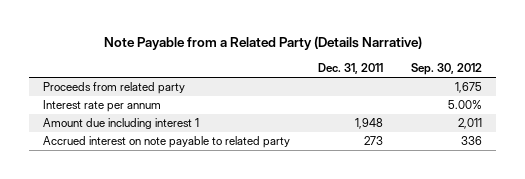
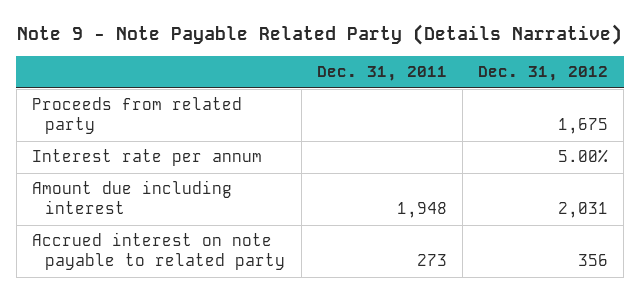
[103,35,422,50] Note Payable from a Related Party (Details Narrative) -> [17,24,623,46] Note 9 - Note Payable Related Party (Details Narrative)
[411,63,483,76] Sep. 30, 2012 -> none
none -> [478,66,609,82] Dec. 31, 2012
[42,118,199,130] Amount due including interest 1 -> [32,180,233,215] Amount due including interest

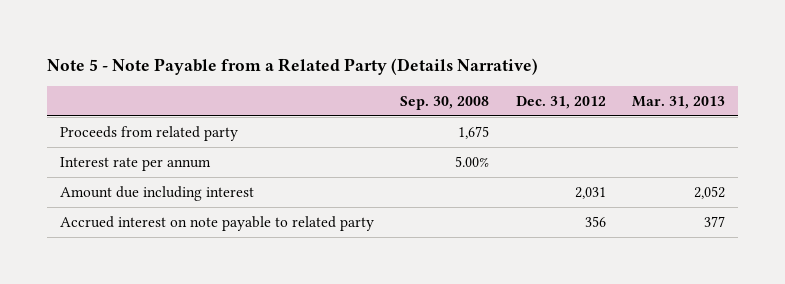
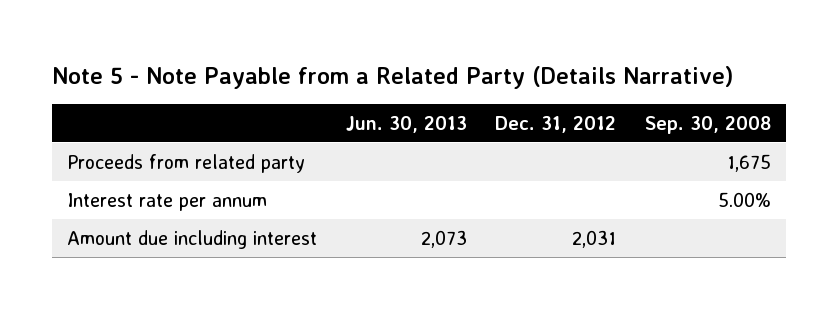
[632,95,726,109] Mar. 31, 2013 -> none
none -> [345,115,467,133] Jun. 30, 2013
[60,215,375,231] Accrued interest on note payable to related party -> none

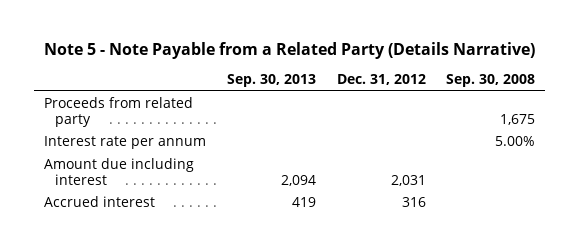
[345,115,467,133] Jun. 30, 2013 -> none
none -> [226,74,316,88] Sep. 30, 2013
none -> [44,196,156,208] Accrued interest

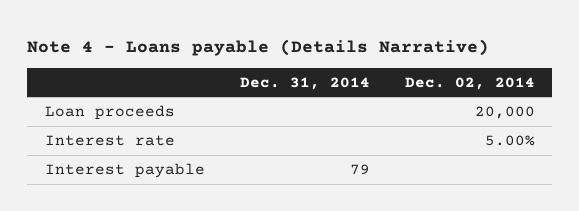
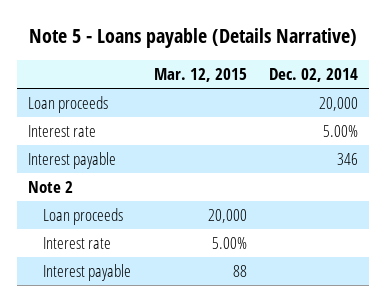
[27,38,490,56] Note 4 - Loans payable (Details Narrative) -> [29,28,358,49] Note 5 - Loans payable (Details Narrative)
[239,76,370,90] Dec. 31, 2014 -> none
none -> [153,68,247,83] Mar. 12, 2015
none -> [28,151,117,169] Interest payable
none -> [28,180,74,193] Note 2
none -> [43,207,124,225] Loan proceeds
none -> [43,236,112,249] Interest rate

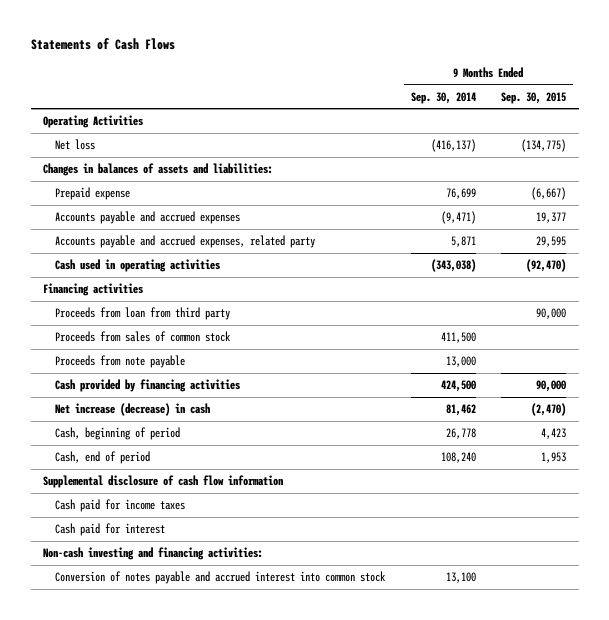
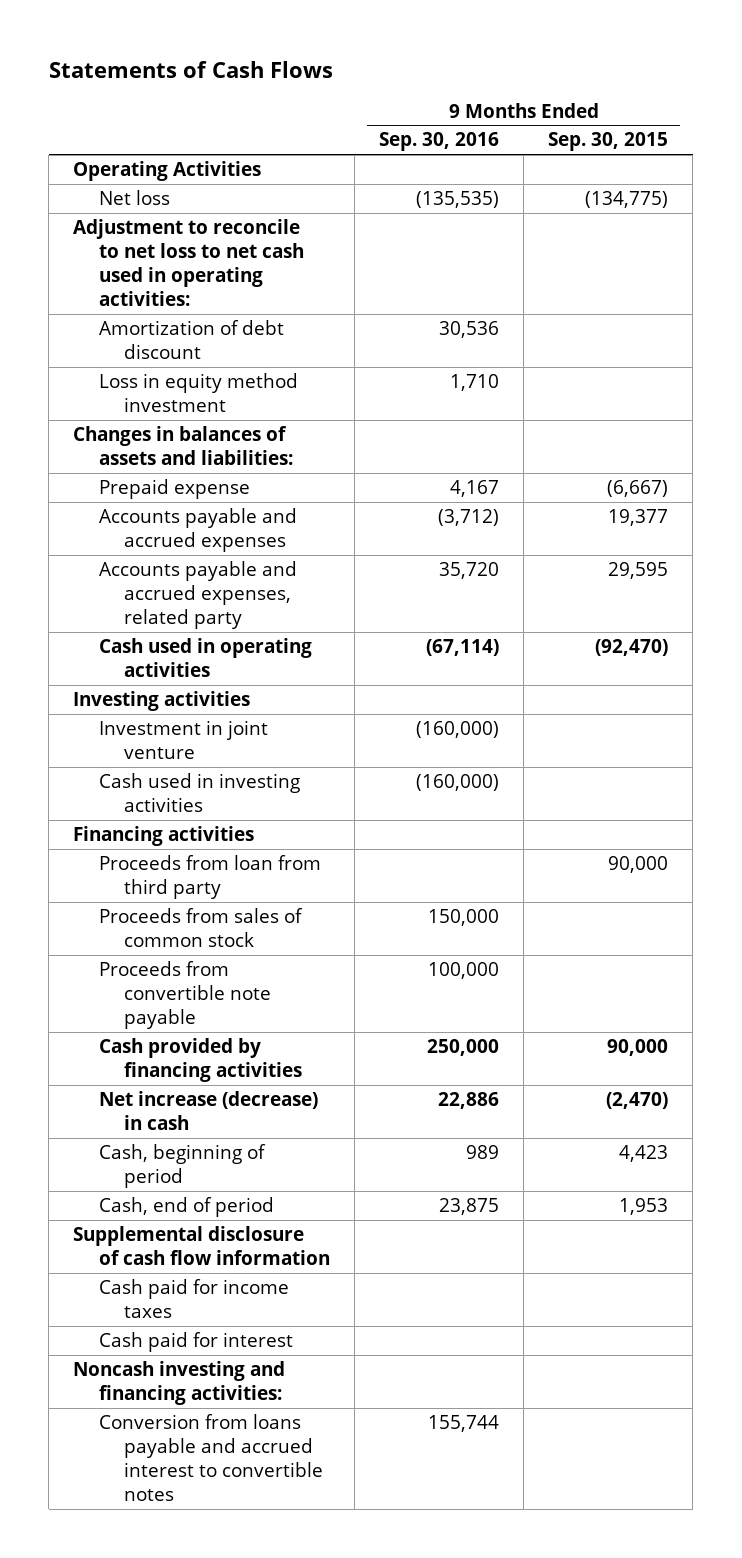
[410,91,476,104] Sep. 30, 2014 -> none
none -> [378,132,499,152] Sep. 30, 2016
none -> [73,219,304,307] Adjustment to reconcile to net loss to net cash used in operating activities:
none -> [98,320,284,360] Amortization of debt discount
none -> [98,373,298,413] Loss in equity method investment
none -> [73,691,251,712] Investing activities
none -> [98,720,268,760] Investment in joint venture
none -> [98,773,300,813] Cash used in investing activities
[55,355,186,369] Proceeds from note payable -> [98,961,271,1030] Proceeds from convertible note payable
[55,571,387,585] Conversion of notes payable and accrued interest into common stock -> none
[43,547,264,561] Non-cash investing and financing activities: -> [73,1361,286,1406] Noncash investing and financing activities:
none -> [98,1414,323,1502] Conversion from loans payable and accrued interest to convertible notes

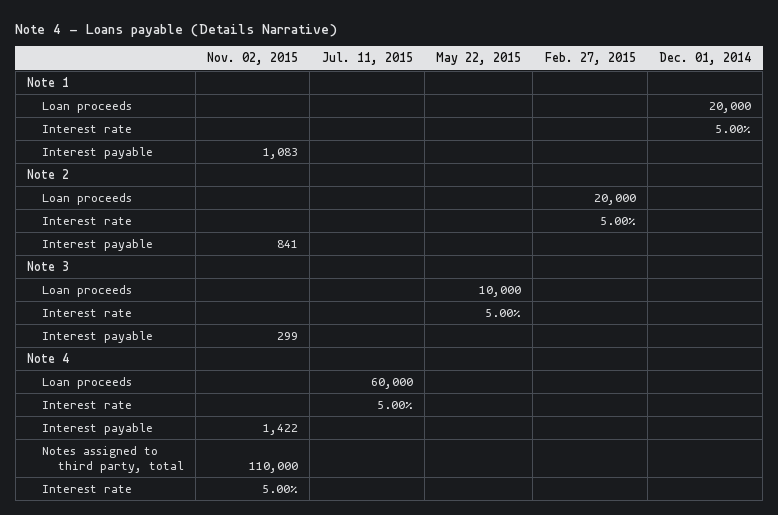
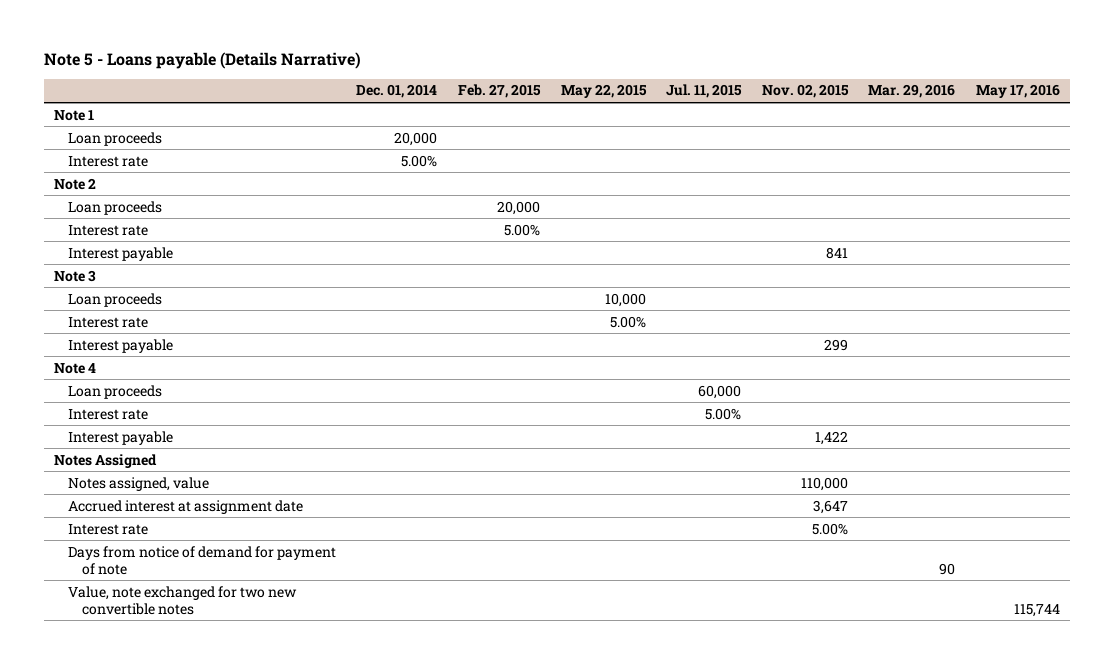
[15,24,338,38] Note 4 - Loans payable (Details Narrative) -> [43,52,361,70] Note 5 - Loans payable (Details Narrative)
none -> [868,84,956,99] Mar. 29, 2016
none -> [976,84,1061,99] May 17, 2016
[42,146,154,159] Interest payable -> none
[42,445,184,473] Notes assigned to third party, total -> none
none -> [53,453,157,468] Notes Assigned
none -> [67,476,209,491] Notes assigned, value
none -> [67,499,303,514] Accrued interest at assignment date
none -> [67,545,336,575] Days from notice of demand for payment of note
none -> [67,585,297,615] Value, note exchanged for two new convertible notes

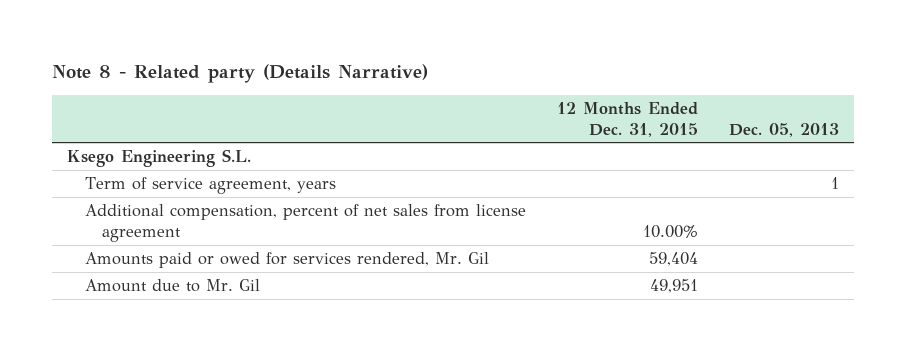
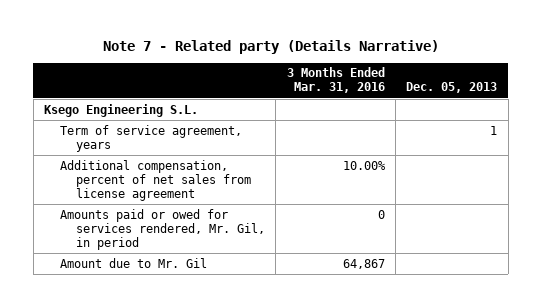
[52,63,429,83] Note 8 - Related party (Details Narrative) -> [102,40,439,55] Note 7 - Related party (Details Narrative)
[556,101,698,137] 12 Months Ended Dec. 31, 2015 -> none
none -> [286,67,385,94] 3 Months Ended Mar. 31, 2016
[84,252,489,269] Amounts paid or owed for services rendered, Mr. Gil -> [60,208,266,250] Amounts paid or owed for services rendered, Mr. Gil, in period

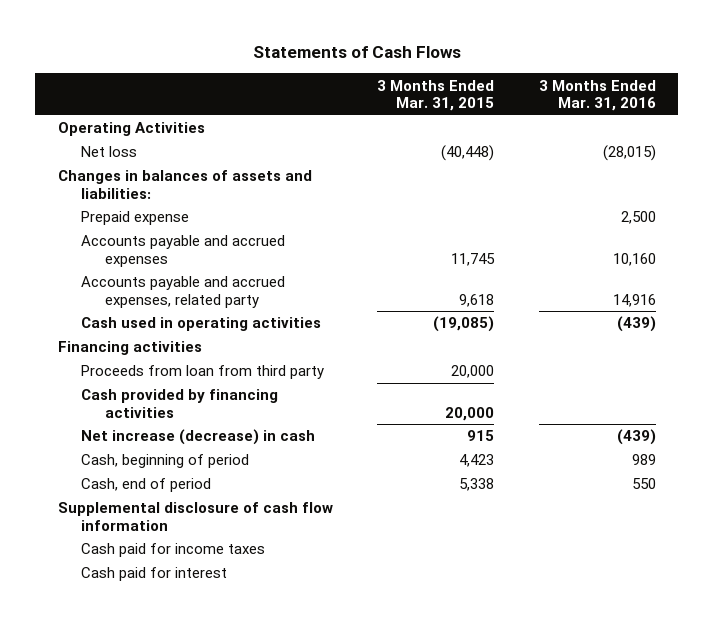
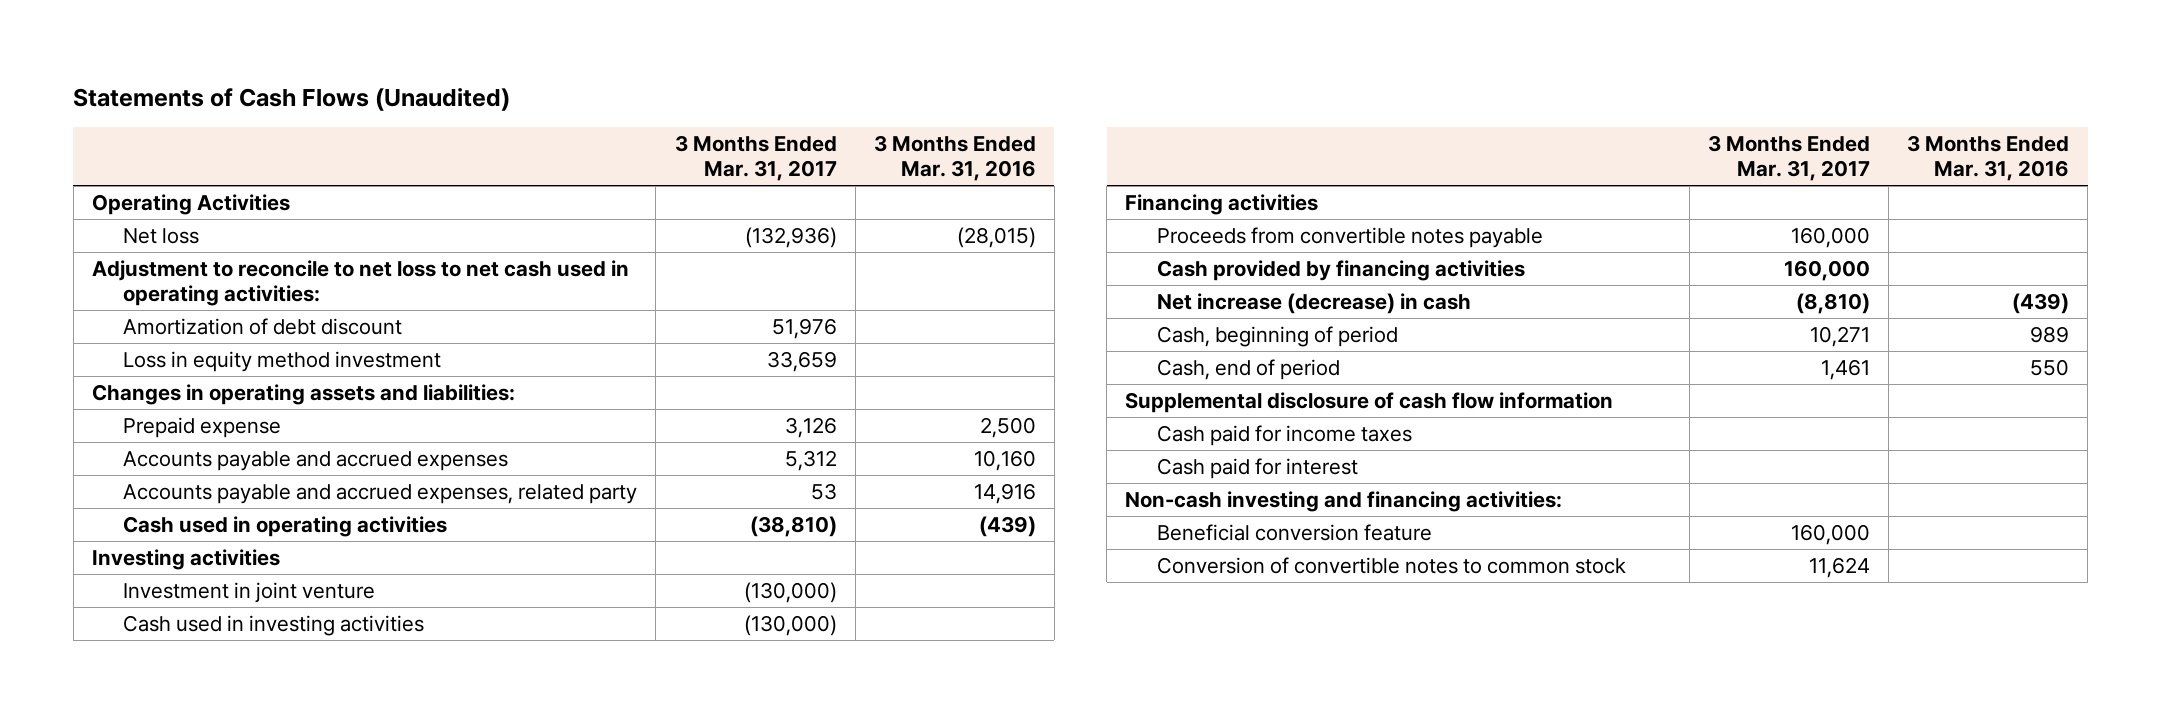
[252,46,461,59] Statements of Cash Flows -> [73,87,511,111] Statements of Cash Flows (Unaudited)
[377,79,495,112] 3 Months Ended Mar. 31, 2015 -> none
none -> [674,134,837,182] 3 Months Ended Mar. 31, 2017
none -> [91,259,629,307] Adjustment to reconcile to net loss to net cash used in operating activities:
none -> [123,317,403,335] Amortization of debt discount
none -> [123,350,442,372] Loss in equity method investment
[57,170,312,199] Changes in balances of assets and liabilities: -> [91,383,515,405] Changes in operating assets and liabilities:
none -> [91,548,280,570] Investing activities
none -> [123,581,376,603] Investment in joint venture
none -> [123,614,425,636] Cash used in investing activities
[81,365,325,380] Proceeds from loan from third party -> none
none -> [1157,226,1544,248] Proceeds from convertible notes payable
none -> [1125,490,1563,512] Non-cash investing and financing activities:
none -> [1157,523,1433,541] Beneficial conversion feature
none -> [1157,556,1627,574] Conversion of convertible notes to common stock

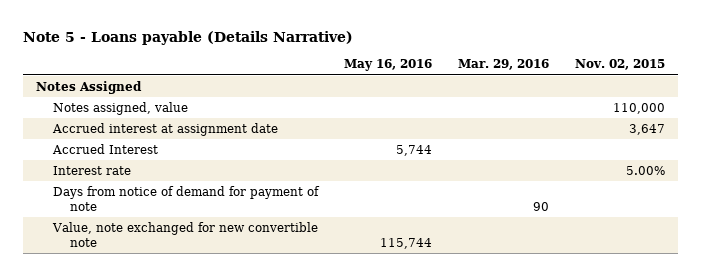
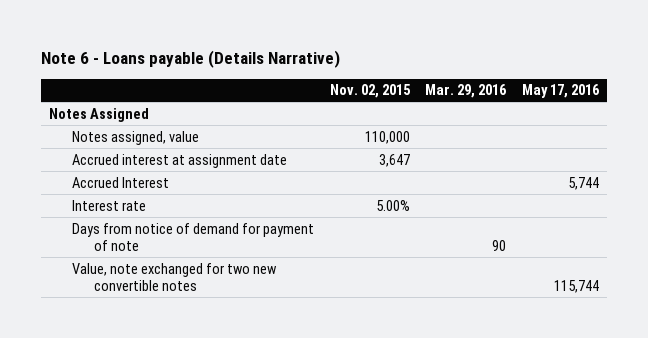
[23,30,354,45] Note 5 - Loans payable (Details Narrative) -> [41,49,341,68] Note 6 - Loans payable (Details Narrative)
[343,59,432,72] May 16, 2016 -> none
none -> [522,84,601,99] May 17, 2016
[51,221,318,248] Value, note exchanged for new convertible note -> [71,262,277,292] Value, note exchanged for two new convertible notes

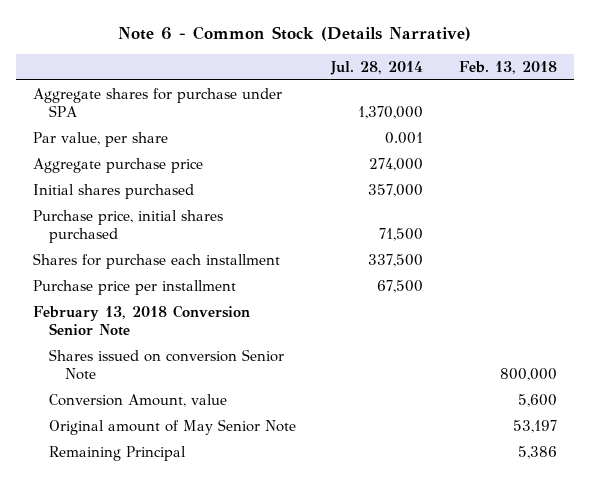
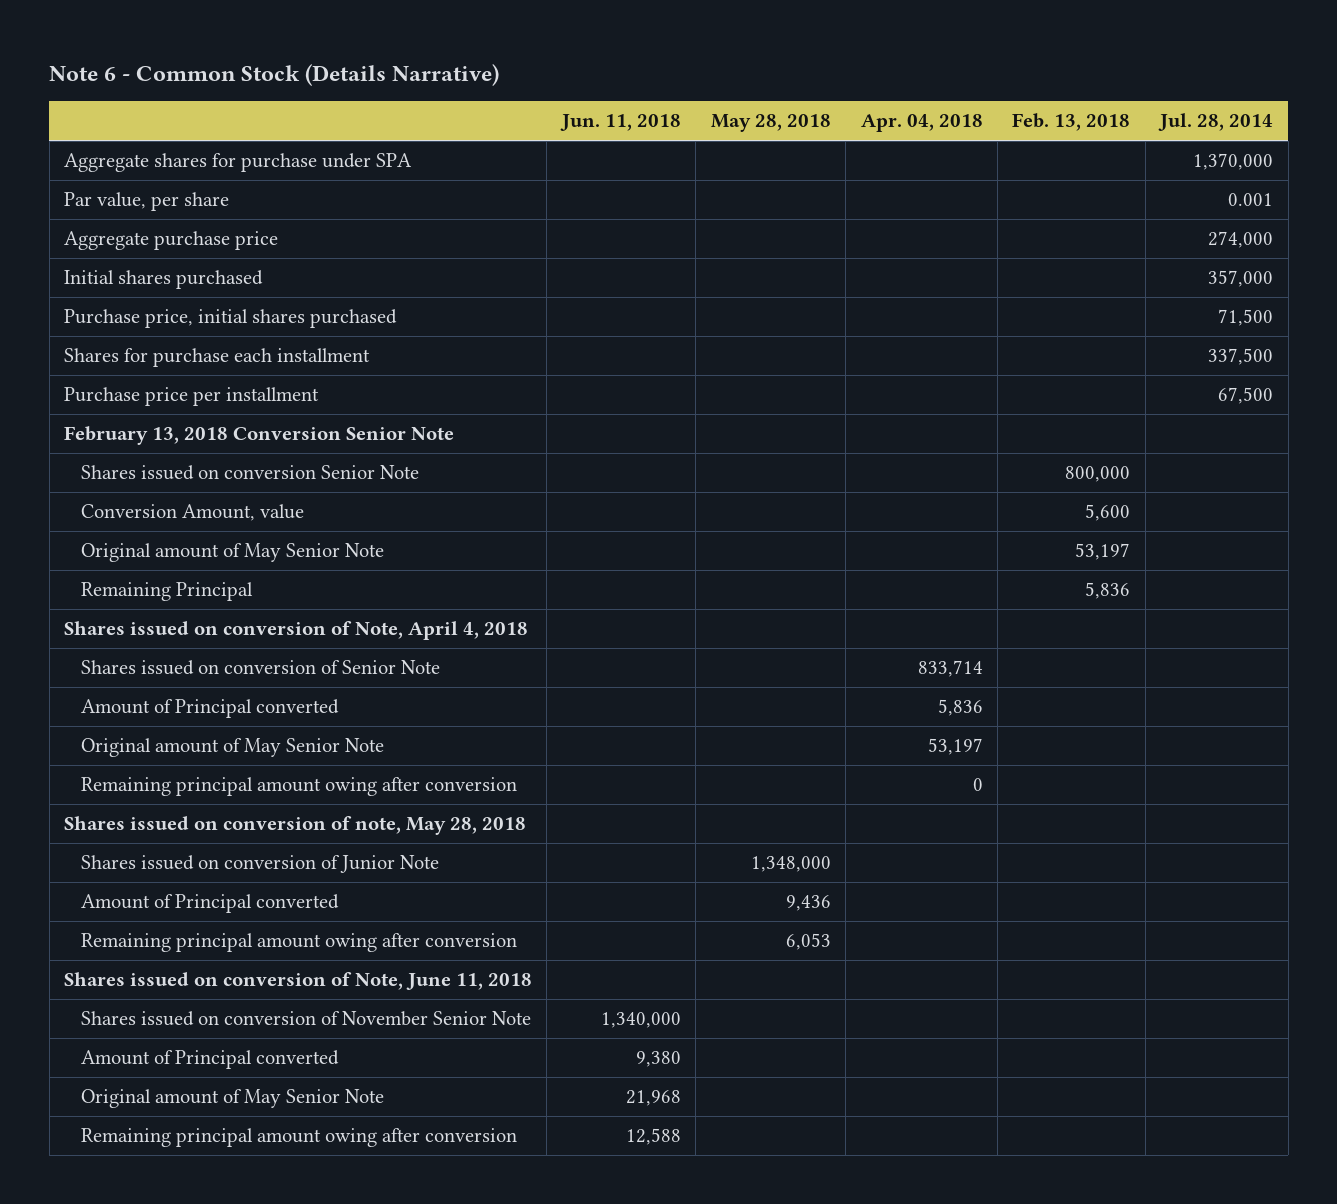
none -> [559,114,681,132] Jun. 11, 2018
none -> [710,114,831,133] May 28, 2018
none -> [860,114,983,133] Apr. 04, 2018
[517,446,557,460] 5,386 -> [1085,582,1131,600] 5,836
none -> [63,621,528,641] Shares issued on conversion of Note, April 4, 2018
none -> [80,660,440,676] Shares issued on conversion of Senior Note
none -> [80,699,339,719] Amount of Principal converted
none -> [80,738,384,758] Original amount of May Senior Note
none -> [80,777,517,797] Remaining principal amount owing after conversion
none -> [63,816,526,836] Shares issued on conversion of note, May 28, 2018
none -> [80,855,439,874] Shares issued on conversion of Junior Note
none -> [80,894,339,914] Amount of Principal converted
none -> [80,933,517,953] Remaining principal amount owing after conversion
none -> [63,972,532,991] Shares issued on conversion of Note, June 11, 2018
none -> [80,1011,531,1027] Shares issued on conversion of November Senior Note
none -> [80,1050,339,1070] Amount of Principal converted
none -> [80,1089,384,1109] Original amount of May Senior Note
none -> [80,1128,517,1148] Remaining principal amount owing after conversion

